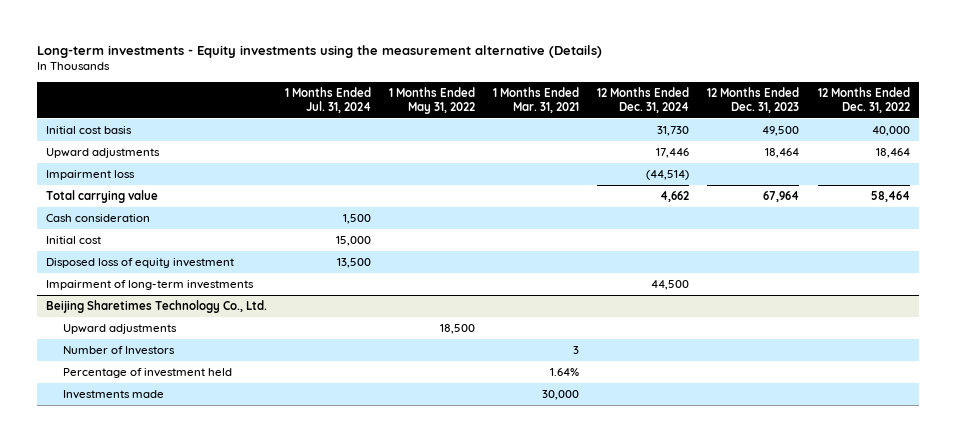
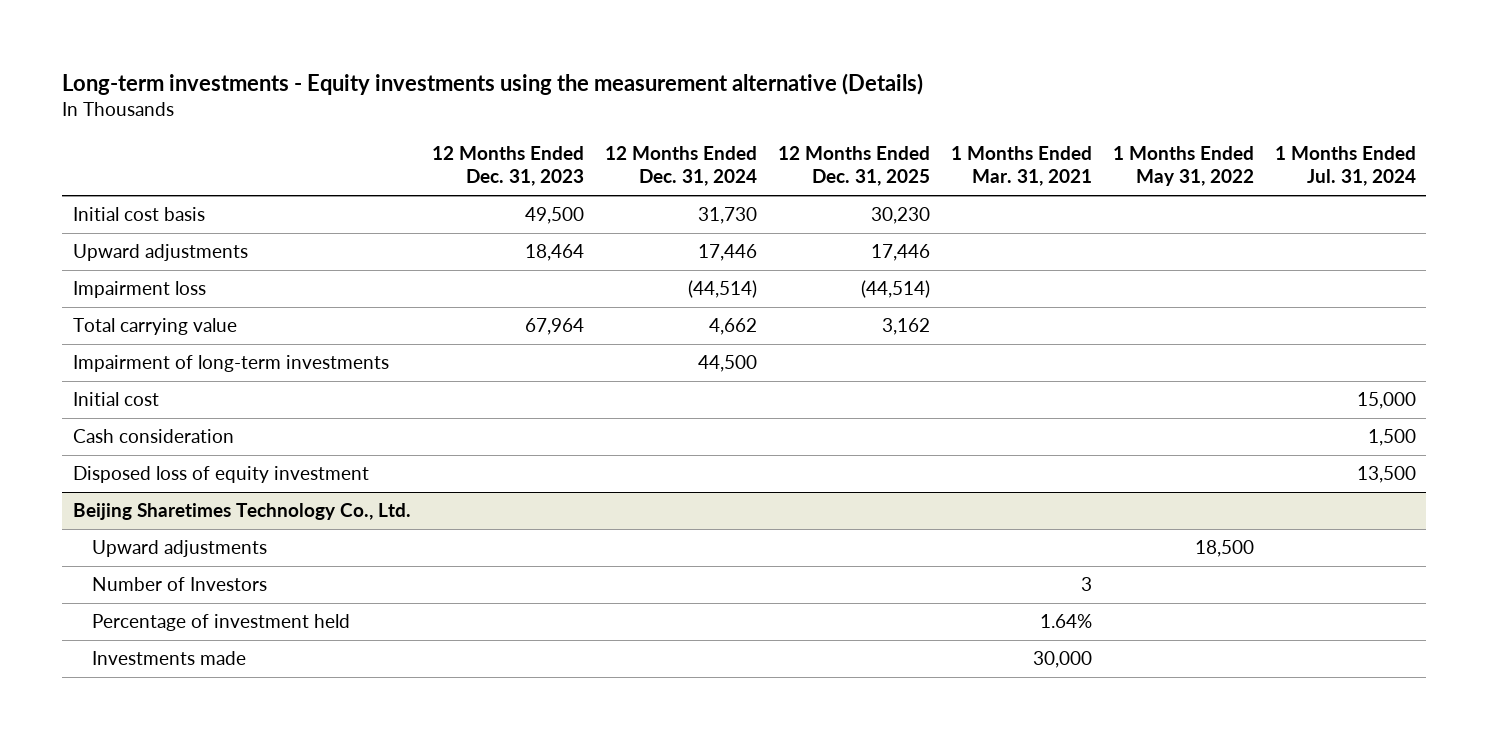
[817,86,910,113] 12 Months Ended Dec. 31, 2022 -> none
none -> [777,146,930,187] 12 Months Ended Dec. 31, 2025
[46,280,255,291] Impairment of long-term investments -> [72,355,389,373] Impairment of long-term investments
[46,214,151,223] Cash consideration -> [72,429,234,444] Cash consideration

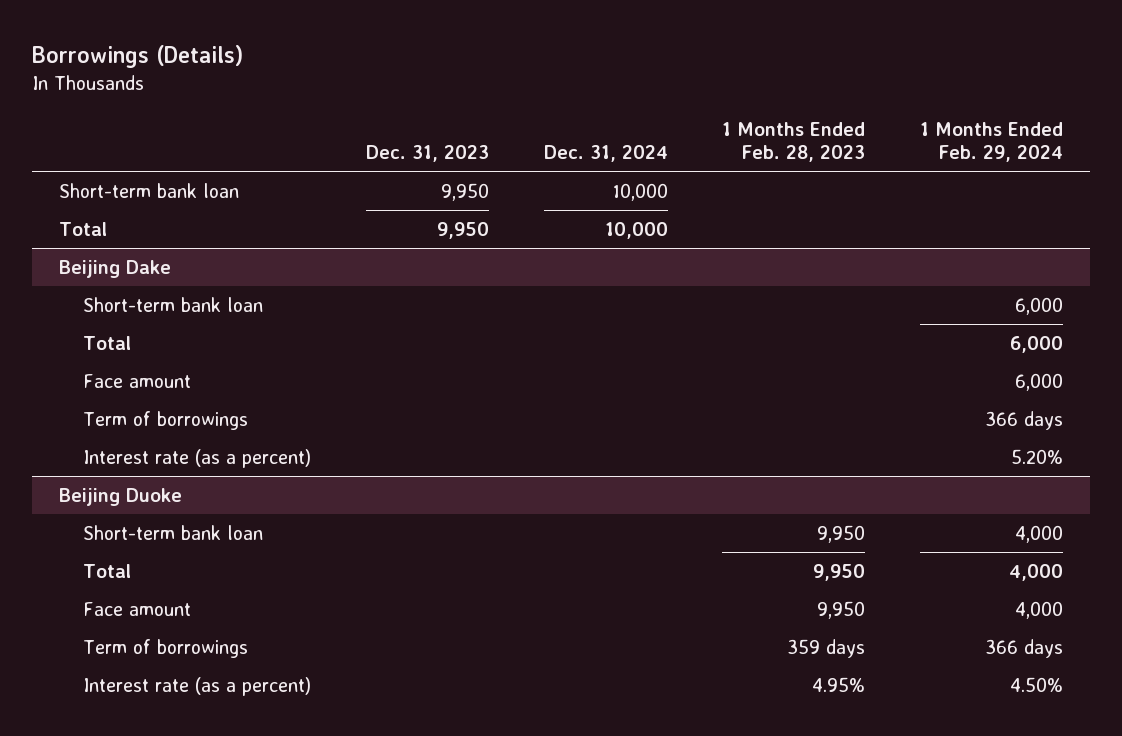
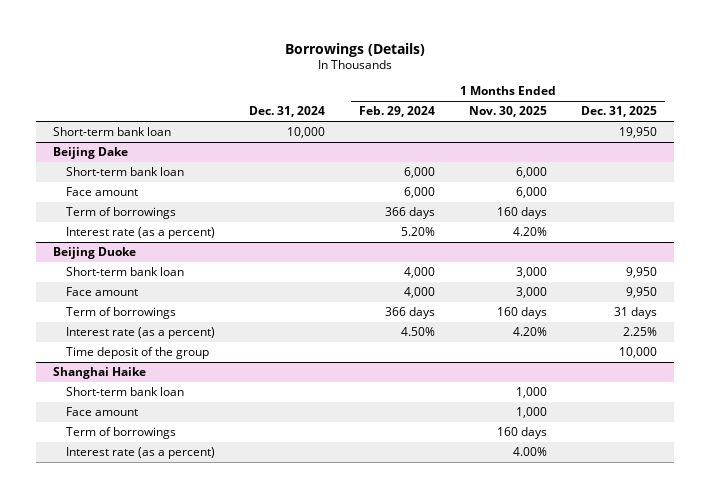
[365,145,489,163] Dec. 31, 2023 -> none
[722,121,866,163] 1 Months Ended Feb. 28, 2023 -> none
none -> [468,106,547,118] Nov. 30, 2025
none -> [580,106,657,118] Dec. 31, 2025
[59,221,108,236] Total -> none
[83,335,132,350] Total -> none
[83,563,132,578] Total -> none
none -> [66,347,210,360] Time deposit of the group
none -> [52,367,146,380] Shanghai Haike
none -> [66,387,185,397] Short-term bank loan
none -> [66,407,139,417] Face amount
none -> [66,427,177,440] Term of borrowings
none -> [66,447,216,460] Interest rate (as a percent)

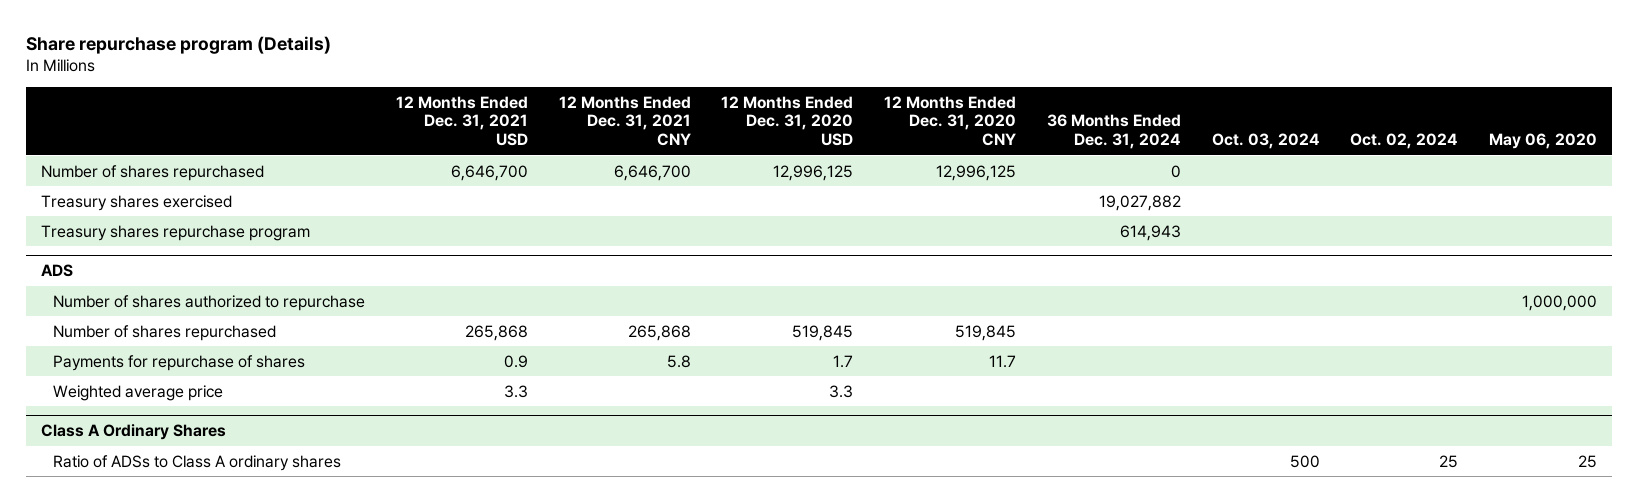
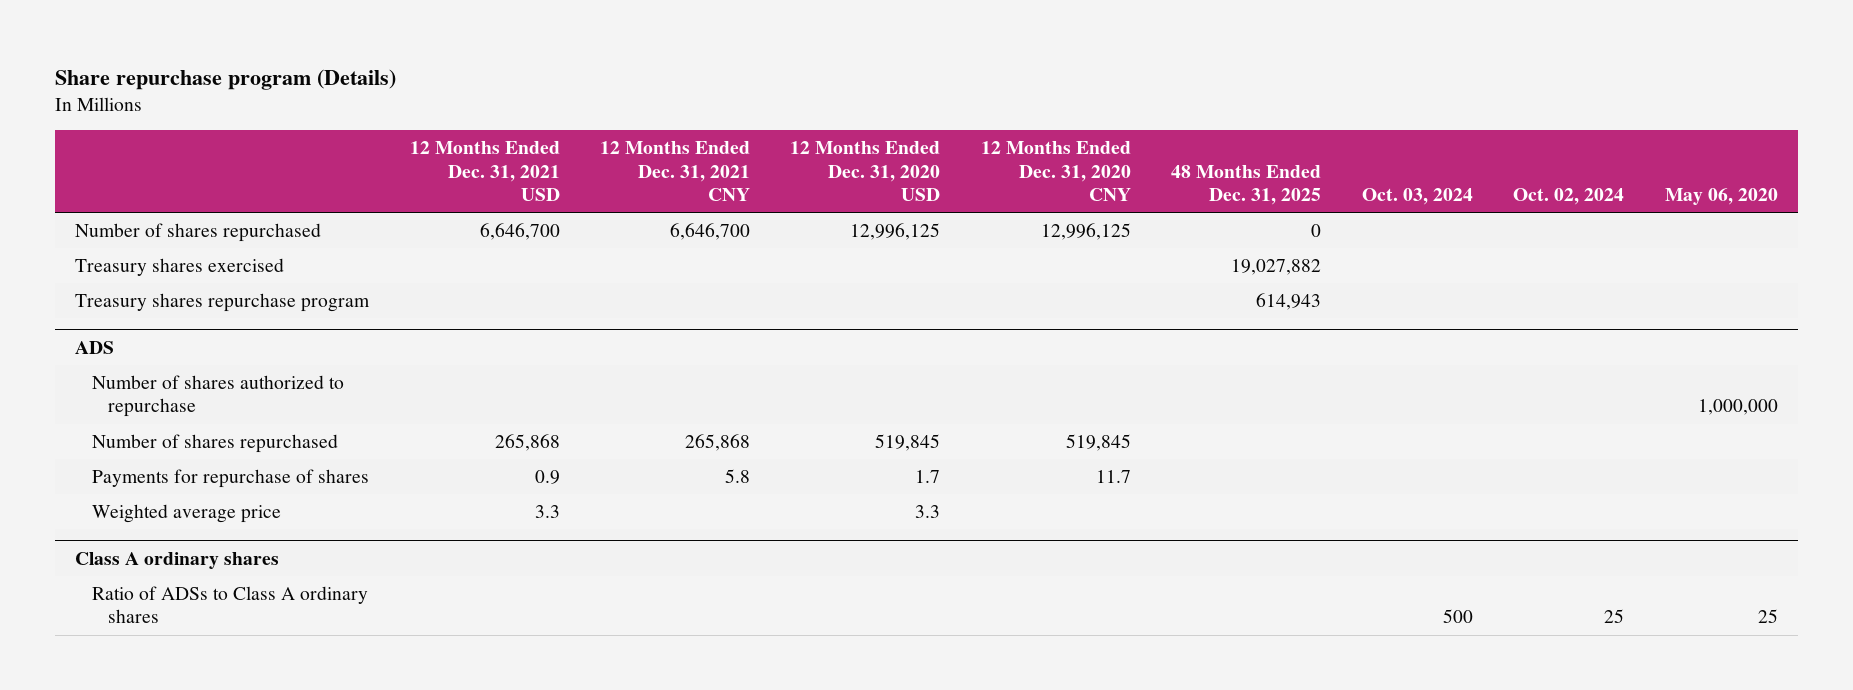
[1046,114,1181,150] 36 Months Ended Dec. 31, 2024 -> none
none -> [1171,164,1322,205] 48 Months Ended Dec. 31, 2025
[40,424,226,441] Class A Ordinary Shares -> [75,551,280,569] Class A ordinary shares

